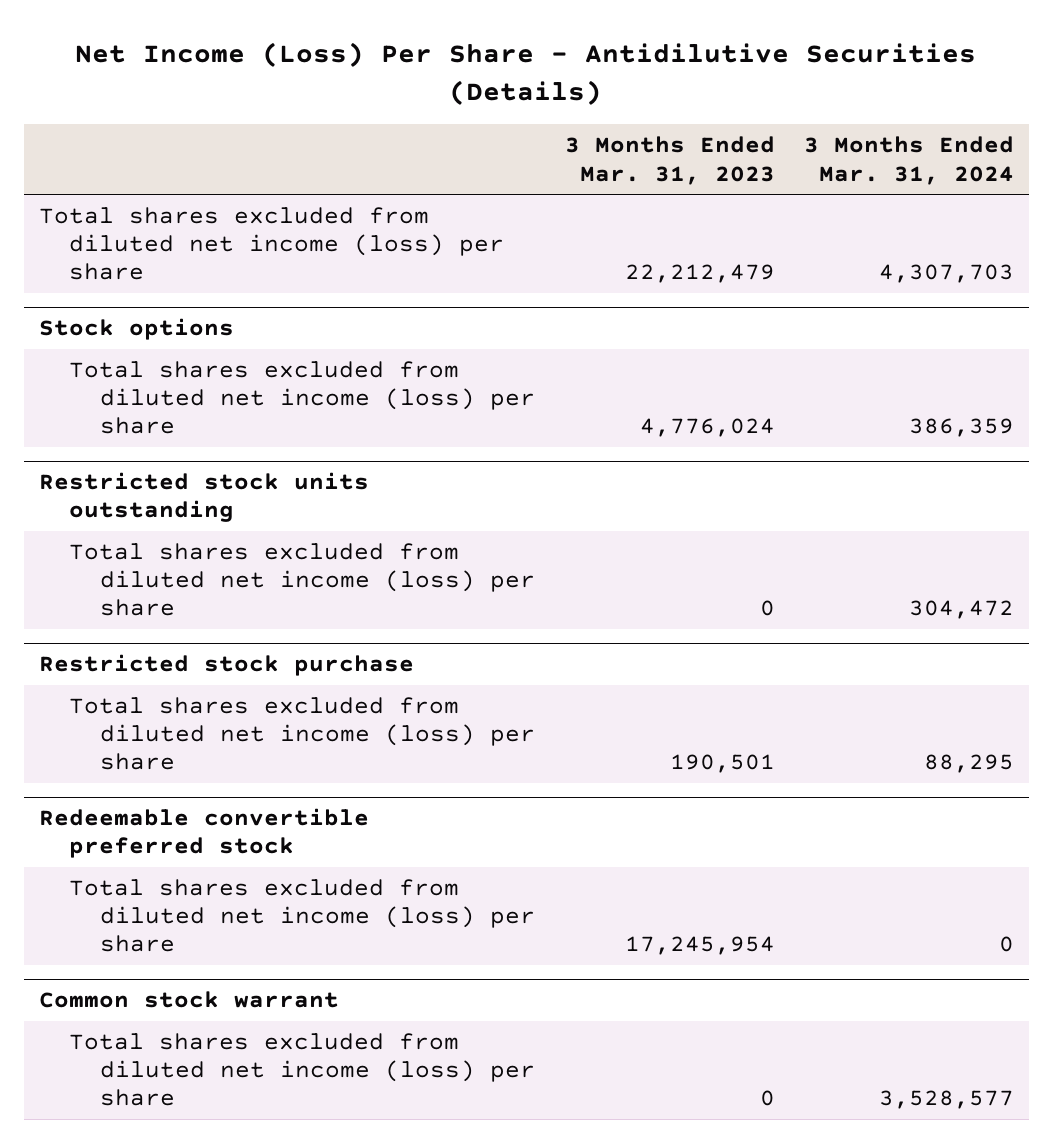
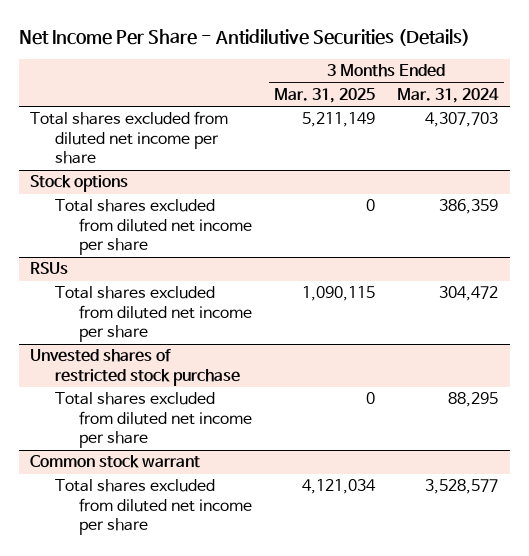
[75,41,977,105] Net Income (Loss) Per Share - Antidilutive Securities (Details) -> [19,29,471,47] Net Income Per Share - Antidilutive Securities (Details)
[564,136,775,185] 3 Months Ended Mar. 31, 2023 -> none
none -> [274,88,376,104] Mar. 31, 2025
[38,206,505,281] Total shares excluded from diluted net income (loss) per share -> [30,111,229,165] Total shares excluded from diluted net income per share
[38,808,369,859] Redeemable convertible preferred stock -> none
[69,878,536,953] Total shares excluded from diluted net income (loss) per share -> none
[69,360,536,435] Total shares excluded from diluted net income (loss) per share -> [54,199,253,256] Total shares excluded from diluted net income per share
[38,472,369,523] Restricted stock units outstanding -> [30,262,69,275] RSUs
[69,542,536,617] Total shares excluded from diluted net income (loss) per share -> [54,286,253,343] Total shares excluded from diluted net income per share
[38,654,414,677] Restricted stock purchase -> [30,349,240,386] Unvested shares of restricted stock purchase
[69,696,536,771] Total shares excluded from diluted net income (loss) per share -> [54,392,253,449] Total shares excluded from diluted net income per share
[69,1032,536,1107] Total shares excluded from diluted net income (loss) per share -> [54,479,253,536] Total shares excluded from diluted net income per share

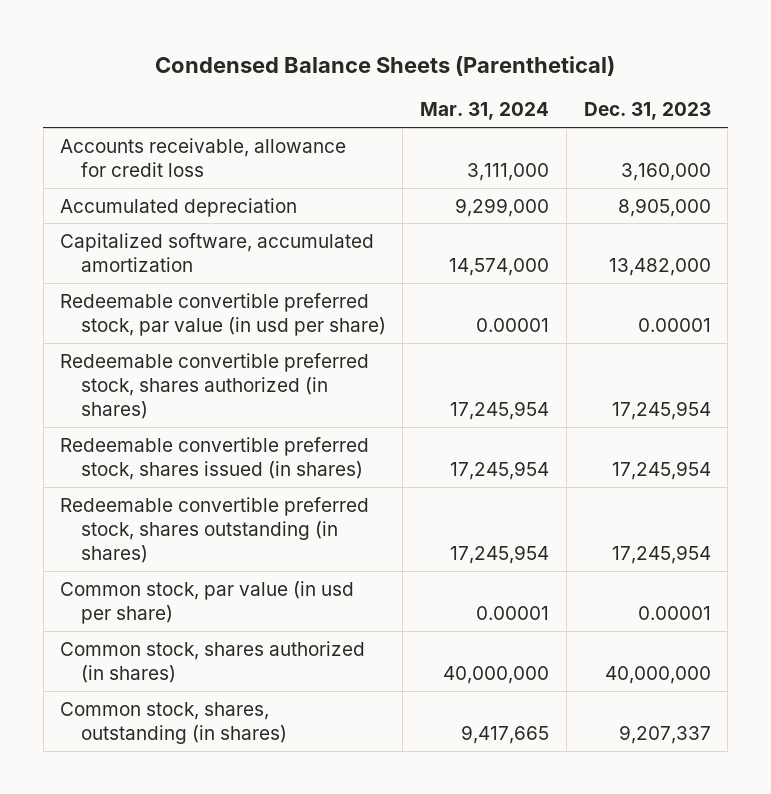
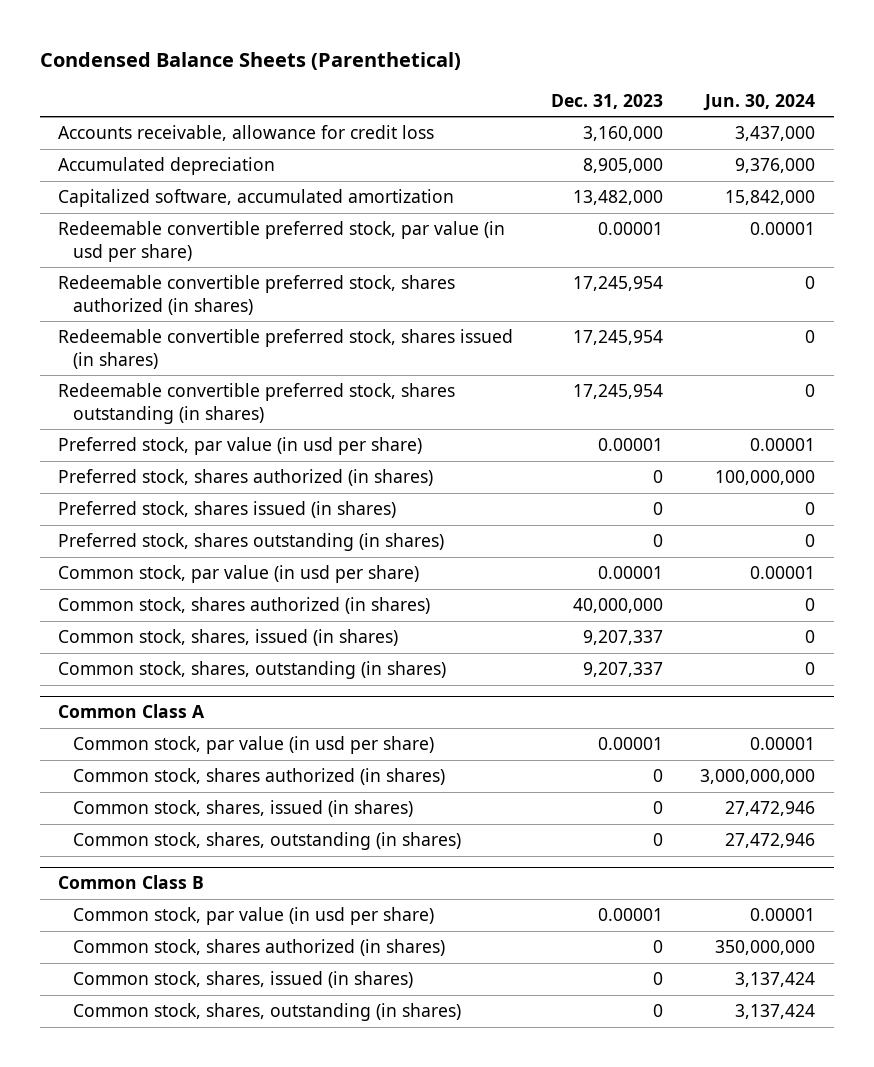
[420,102,550,121] Mar. 31, 2024 -> none
none -> [703,93,816,111] Jun. 30, 2024
none -> [58,437,423,456] Preferred stock, par value (in usd per share)
none -> [58,469,434,487] Preferred stock, shares authorized (in shares)
none -> [58,501,397,519] Preferred stock, shares issued (in shares)
none -> [58,533,445,552] Preferred stock, shares outstanding (in shares)
none -> [58,629,399,647] Common stock, shares, issued (in shares)
none -> [58,704,206,719] Common Class A
none -> [72,736,434,755] Common stock, par value (in usd per share)
none -> [72,768,445,786] Common stock, shares authorized (in shares)
none -> [72,800,413,818] Common stock, shares, issued (in shares)
none -> [72,832,461,851] Common stock, shares, outstanding (in shares)
none -> [58,875,205,890] Common Class B
none -> [72,907,434,926] Common stock, par value (in usd per share)
none -> [72,939,445,957] Common stock, shares authorized (in shares)
none -> [72,971,413,989] Common stock, shares, issued (in shares)
none -> [72,1003,461,1022] Common stock, shares, outstanding (in shares)

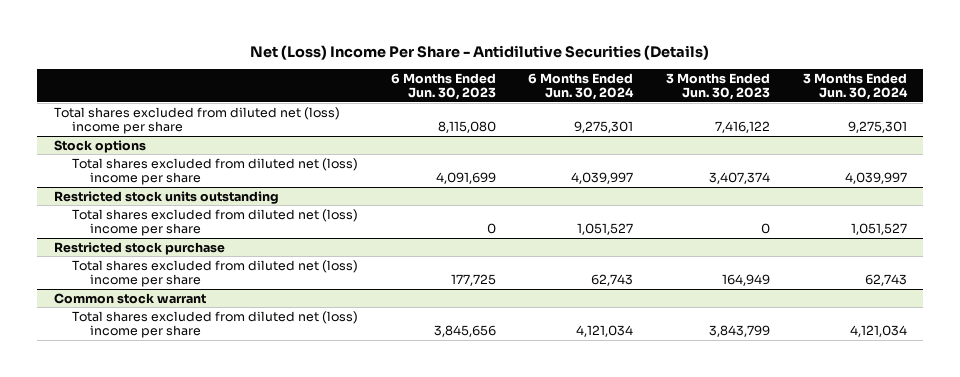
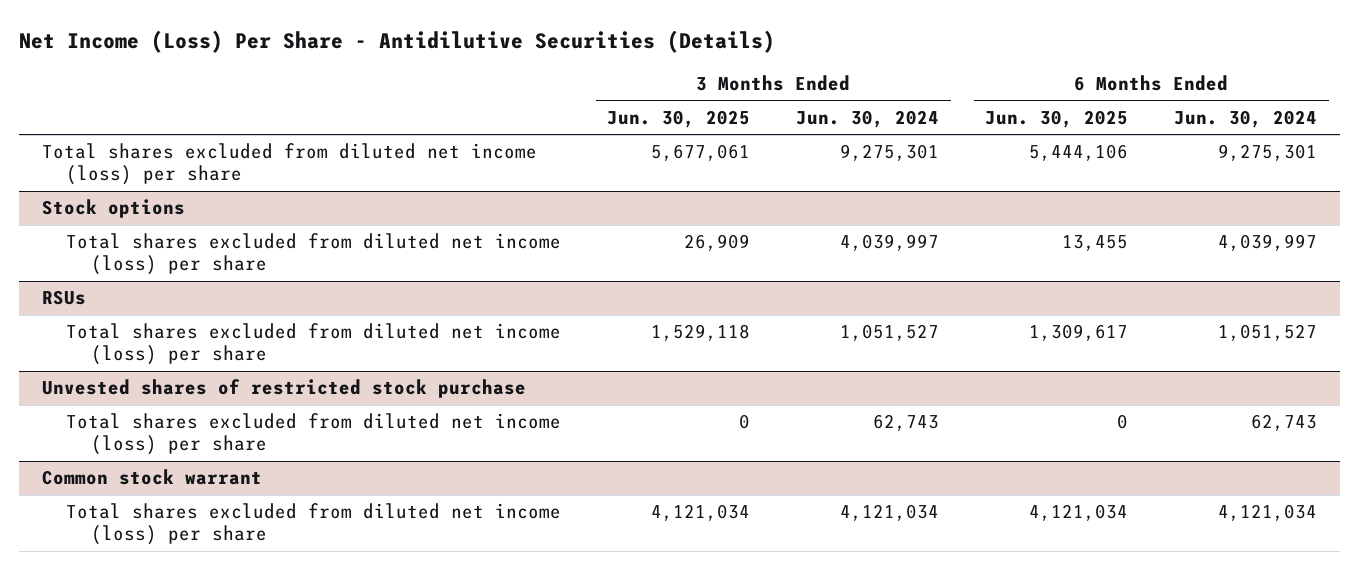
[250,44,710,60] Net (Loss) Income Per Share - Antidilutive Securities (Details) -> [19,29,776,53] Net Income (Loss) Per Share - Antidilutive Securities (Details)
[390,72,496,101] 6 Months Ended Jun. 30, 2023 -> none
[665,72,770,101] 3 Months Ended Jun. 30, 2023 -> none
none -> [607,109,751,128] Jun. 30, 2025
none -> [985,109,1129,128] Jun. 30, 2025
[53,106,340,135] Total shares excluded from diluted net (loss) income per share -> [42,143,538,185] Total shares excluded from diluted net income (loss) per share
[71,157,358,186] Total shares excluded from diluted net (loss) income per share -> [66,233,562,275] Total shares excluded from diluted net income (loss) per share
[53,190,279,204] Restricted stock units outstanding -> [42,290,87,306] RSUs
[71,208,358,237] Total shares excluded from diluted net (loss) income per share -> [66,323,562,365] Total shares excluded from diluted net income (loss) per share
[53,241,225,255] Restricted stock purchase -> [42,379,527,399] Unvested shares of restricted stock purchase
[71,259,358,288] Total shares excluded from diluted net (loss) income per share -> [66,413,562,455] Total shares excluded from diluted net income (loss) per share
[71,310,358,339] Total shares excluded from diluted net (loss) income per share -> [66,503,562,545] Total shares excluded from diluted net income (loss) per share

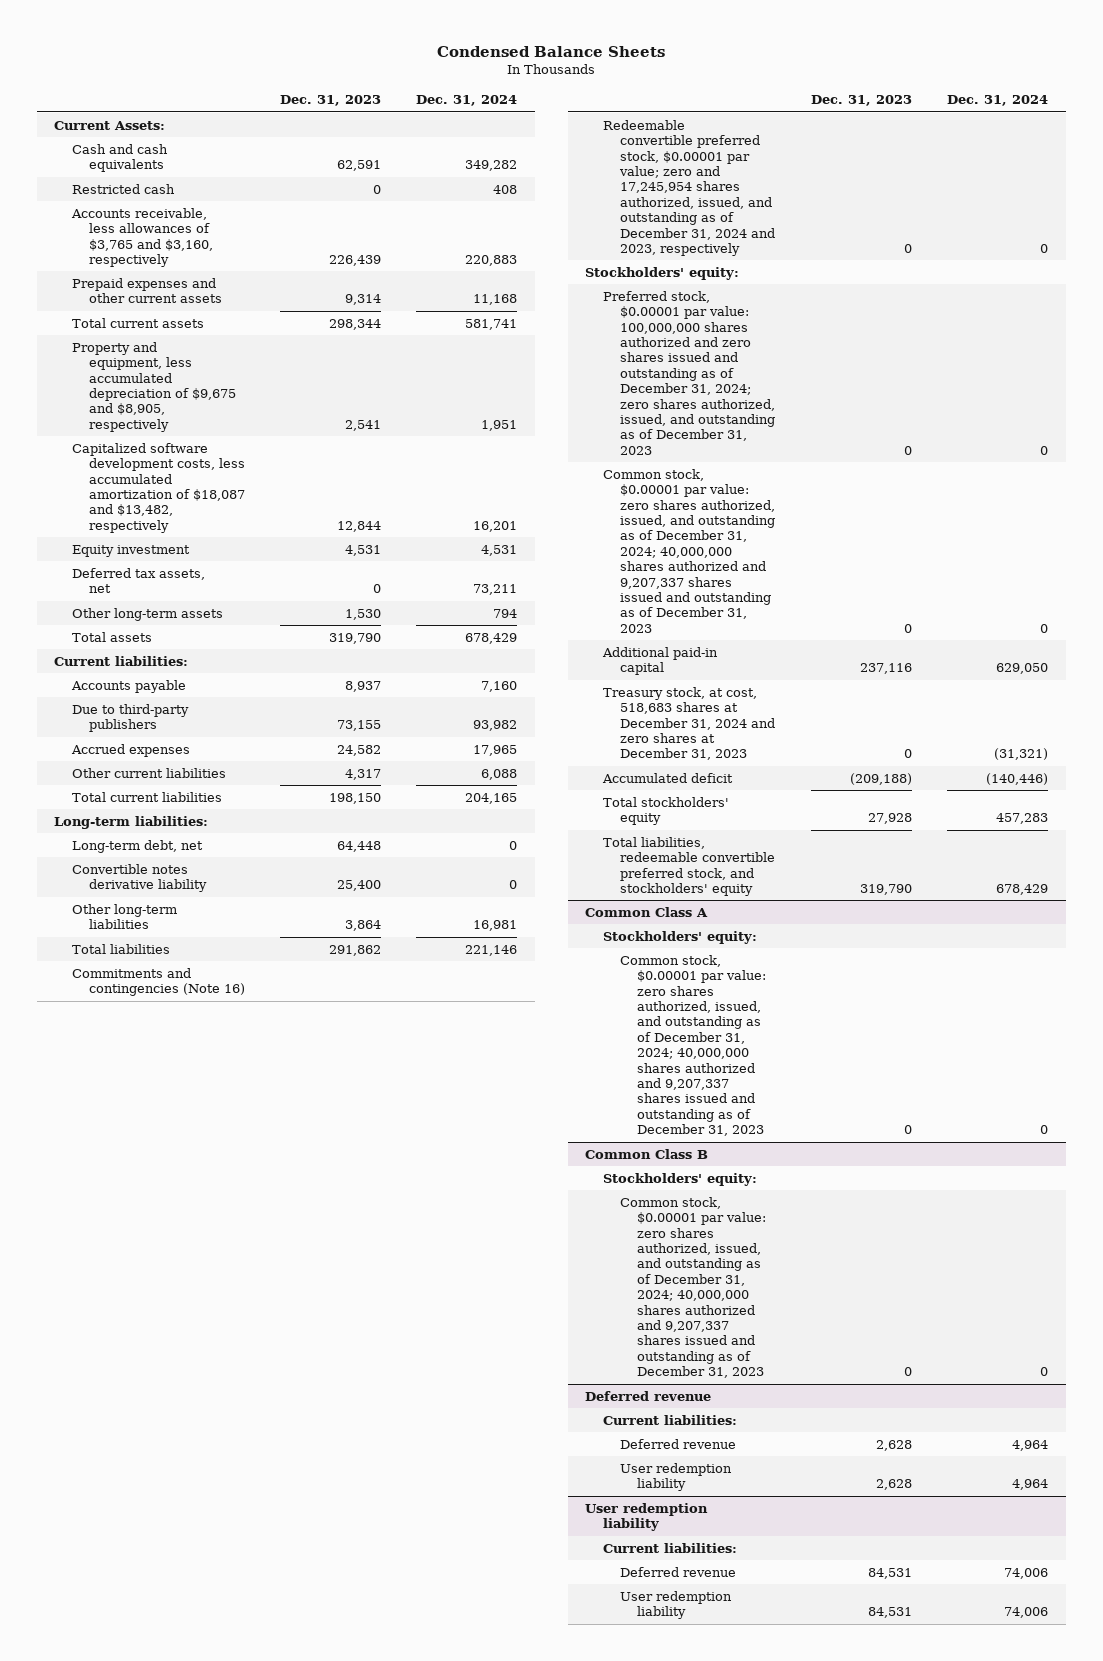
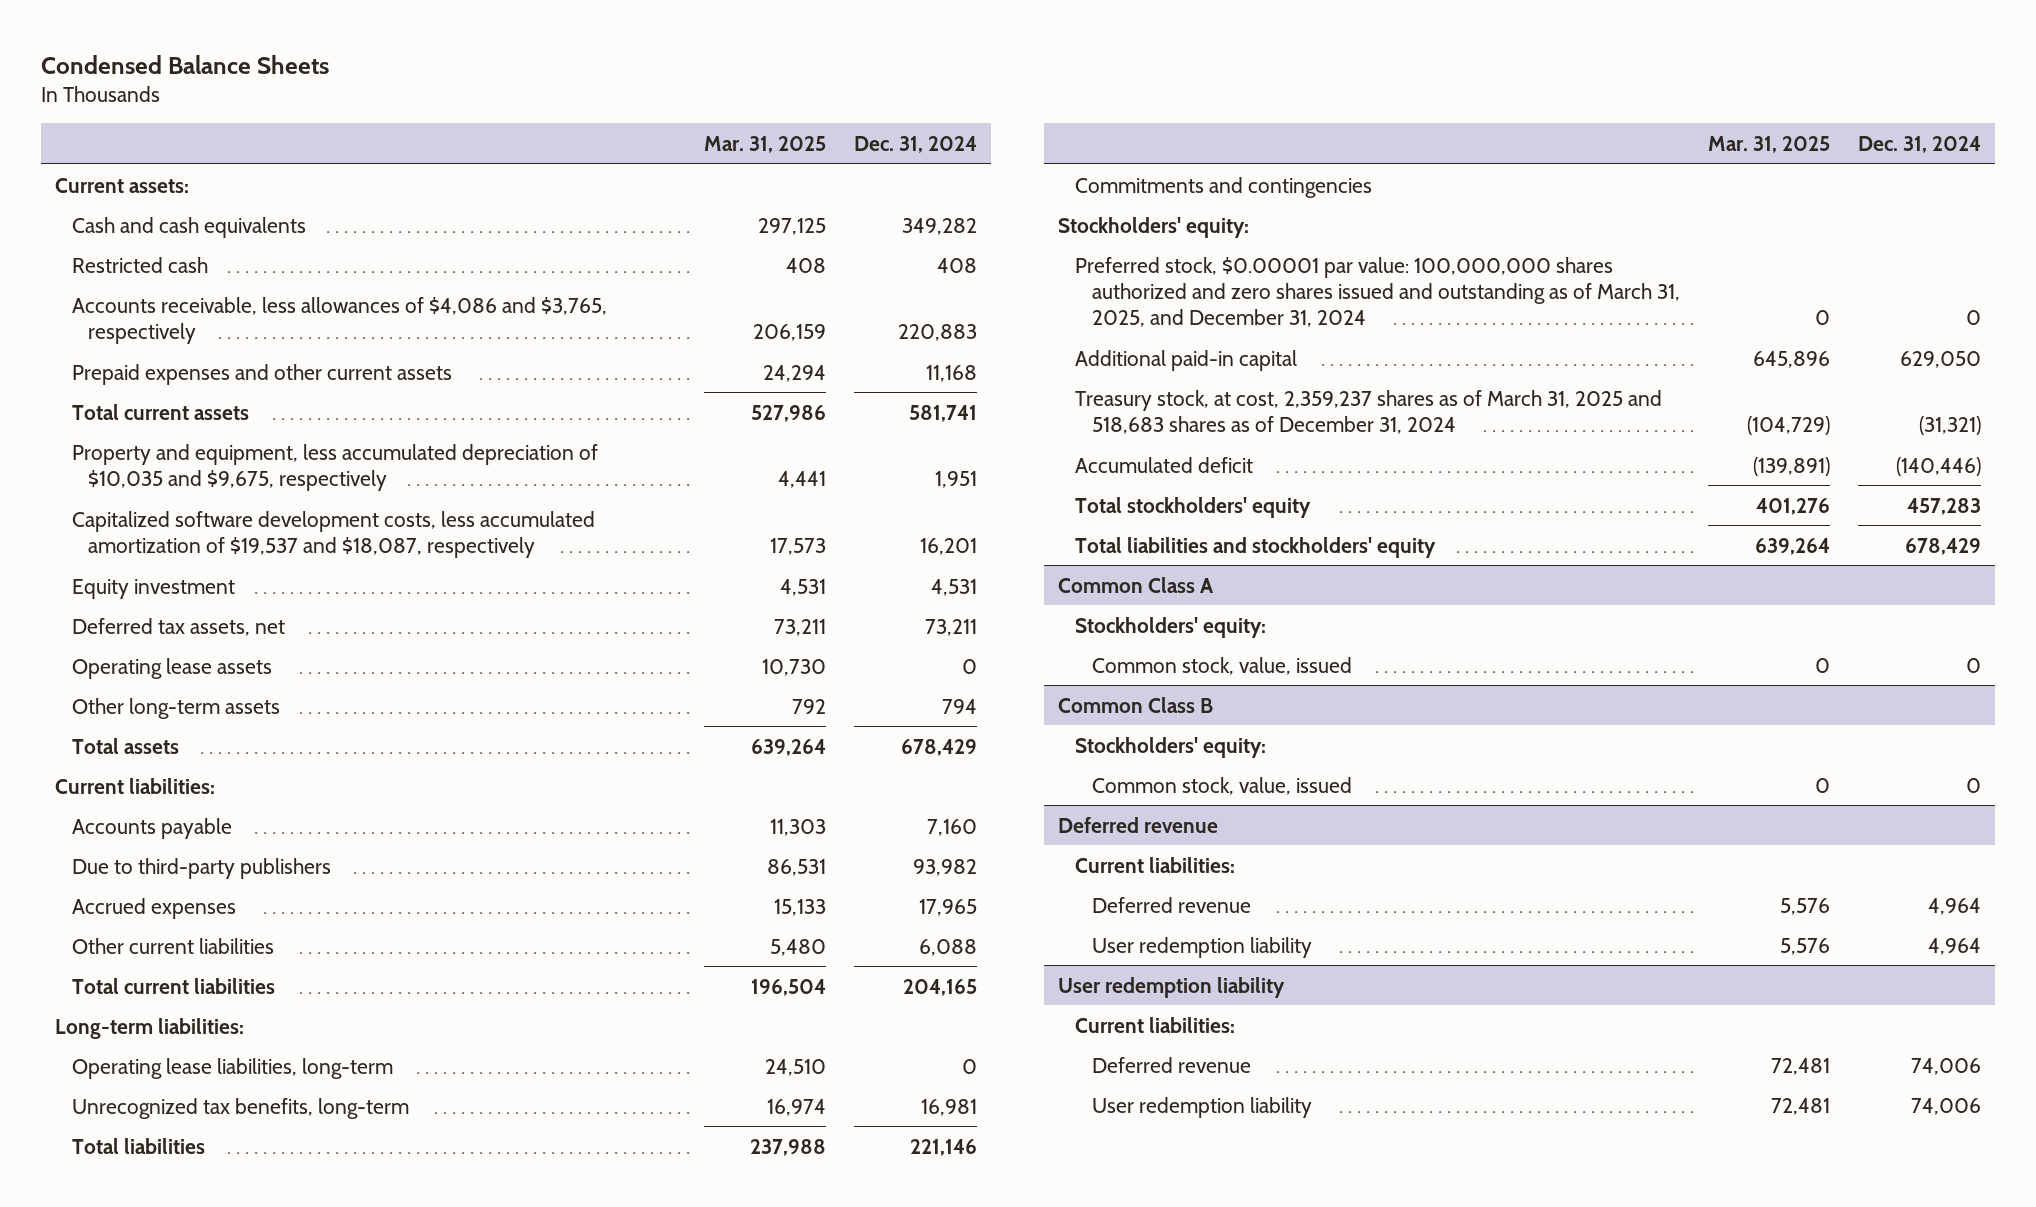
[280,95,382,107] Dec. 31, 2023 -> none
none -> [704,136,827,154] Mar. 31, 2025
[54,120,166,130] Current Assets: -> [54,177,189,193] Current assets:
[70,207,214,268] Accounts receivable, less allowances of $3,765 and $3,160, respectively -> [71,296,607,344] Accounts receivable, less allowances of $4,086 and $3,765, respectively
[71,341,237,432] Property and equipment, less accumulated depreciation of $9,675 and $8,905, respectively -> [71,443,598,491] Property and equipment, less accumulated depreciation of $10,035 and $9,675, respectively
[71,442,246,533] Capitalized software development costs, less accumulated amortization of $18,087 and $13,482, respectively -> [71,510,595,558] Capitalized software development costs, less accumulated amortization of $19,537 and $18,087, respectively
none -> [71,657,272,679] Operating lease assets
[71,839,203,853] Long-term debt, net -> none
[71,863,208,893] Convertible notes derivative liability -> none
none -> [71,1057,393,1079] Operating lease liabilities, long-term
[71,903,177,930] Other long-term liabilities -> [71,1097,409,1119] Unrecognized tax benefits, long-term
[602,119,776,256] Redeemable convertible preferred stock, $0.00001 par value; zero and 17,245,954 shares authorized, issued, and outstanding as of December 31, 2024 and 2023, respectively -> none
[71,967,246,997] Commitments and contingencies (Note 16) -> [1075,176,1373,198] Commitments and contingencies
[602,468,776,633] Common stock, $0.00001 par value: zero shares authorized, issued, and outstanding as of December 31, 2024; 40,000,000 shares authorized and 9,207,337 shares issued and outstanding as of December 31, 2023 -> none
[602,290,776,455] Preferred stock, $0.00001 par value: 100,000,000 shares authorized and zero shares issued and outstanding as of December 31, 2024; zero shares authorized, issued, and outstanding as of December 31, 2023 -> [1075,256,1681,327] Preferred stock, $0.00001 par value: 100,000,000 shares authorized and zero shares issued and outstanding as of March 31, 2025, and December 31, 2024
[602,686,776,761] Treasury stock, at cost, 518,683 shares at December 31, 2024 and zero shares at December 31, 2023 -> [1075,389,1663,434] Treasury stock, at cost, 2,359,237 shares as of March 31, 2025 and 518,683 shares as of December 31, 2024
[602,836,776,897] Total liabilities, redeemable convertible preferred stock, and stockholders' equity -> [1075,536,1437,558] Total liabilities and stockholders' equity
[620,954,767,1137] Common stock, $0.00001 par value: zero shares authorized, issued, and outstanding as of December 31, 2024; 40,000,000 shares authorized and 9,207,337 shares issued and outstanding as of December 31, 2023 -> [1092,656,1353,675] Common stock, value, issued
[620,1196,767,1379] Common stock, $0.00001 par value: zero shares authorized, issued, and outstanding as of December 31, 2024; 40,000,000 shares authorized and 9,207,337 shares issued and outstanding as of December 31, 2023 -> [1092,776,1353,795] Common stock, value, issued

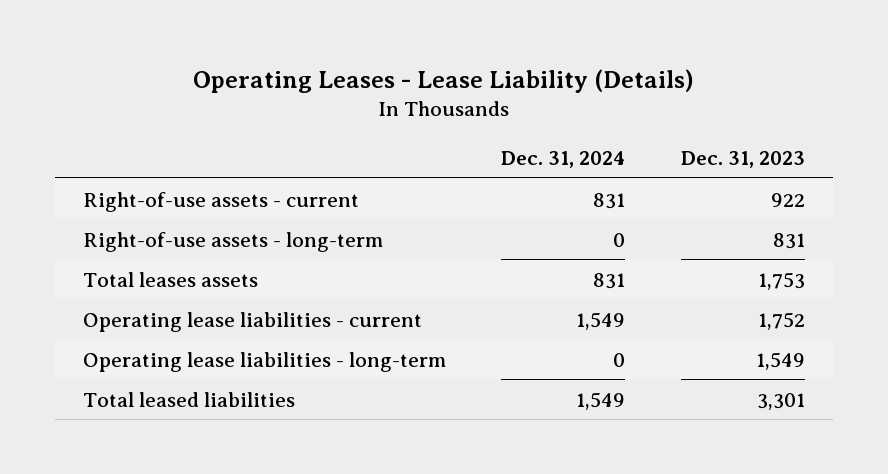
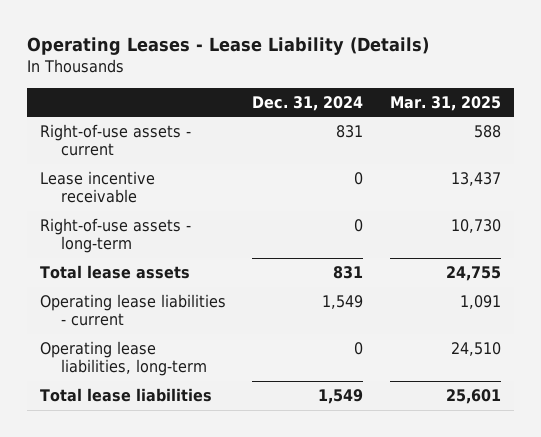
[681,150,806,168] Dec. 31, 2023 -> none
none -> [389,95,501,111] Mar. 31, 2025
none -> [40,171,156,204] Lease incentive receivable
[82,271,258,287] Total leases assets -> [40,265,191,280] Total lease assets
[82,351,446,372] Operating lease liabilities - long-term -> [40,341,207,377] Operating lease liabilities, long-term
[82,391,295,407] Total leased liabilities -> [40,388,213,403] Total lease liabilities

